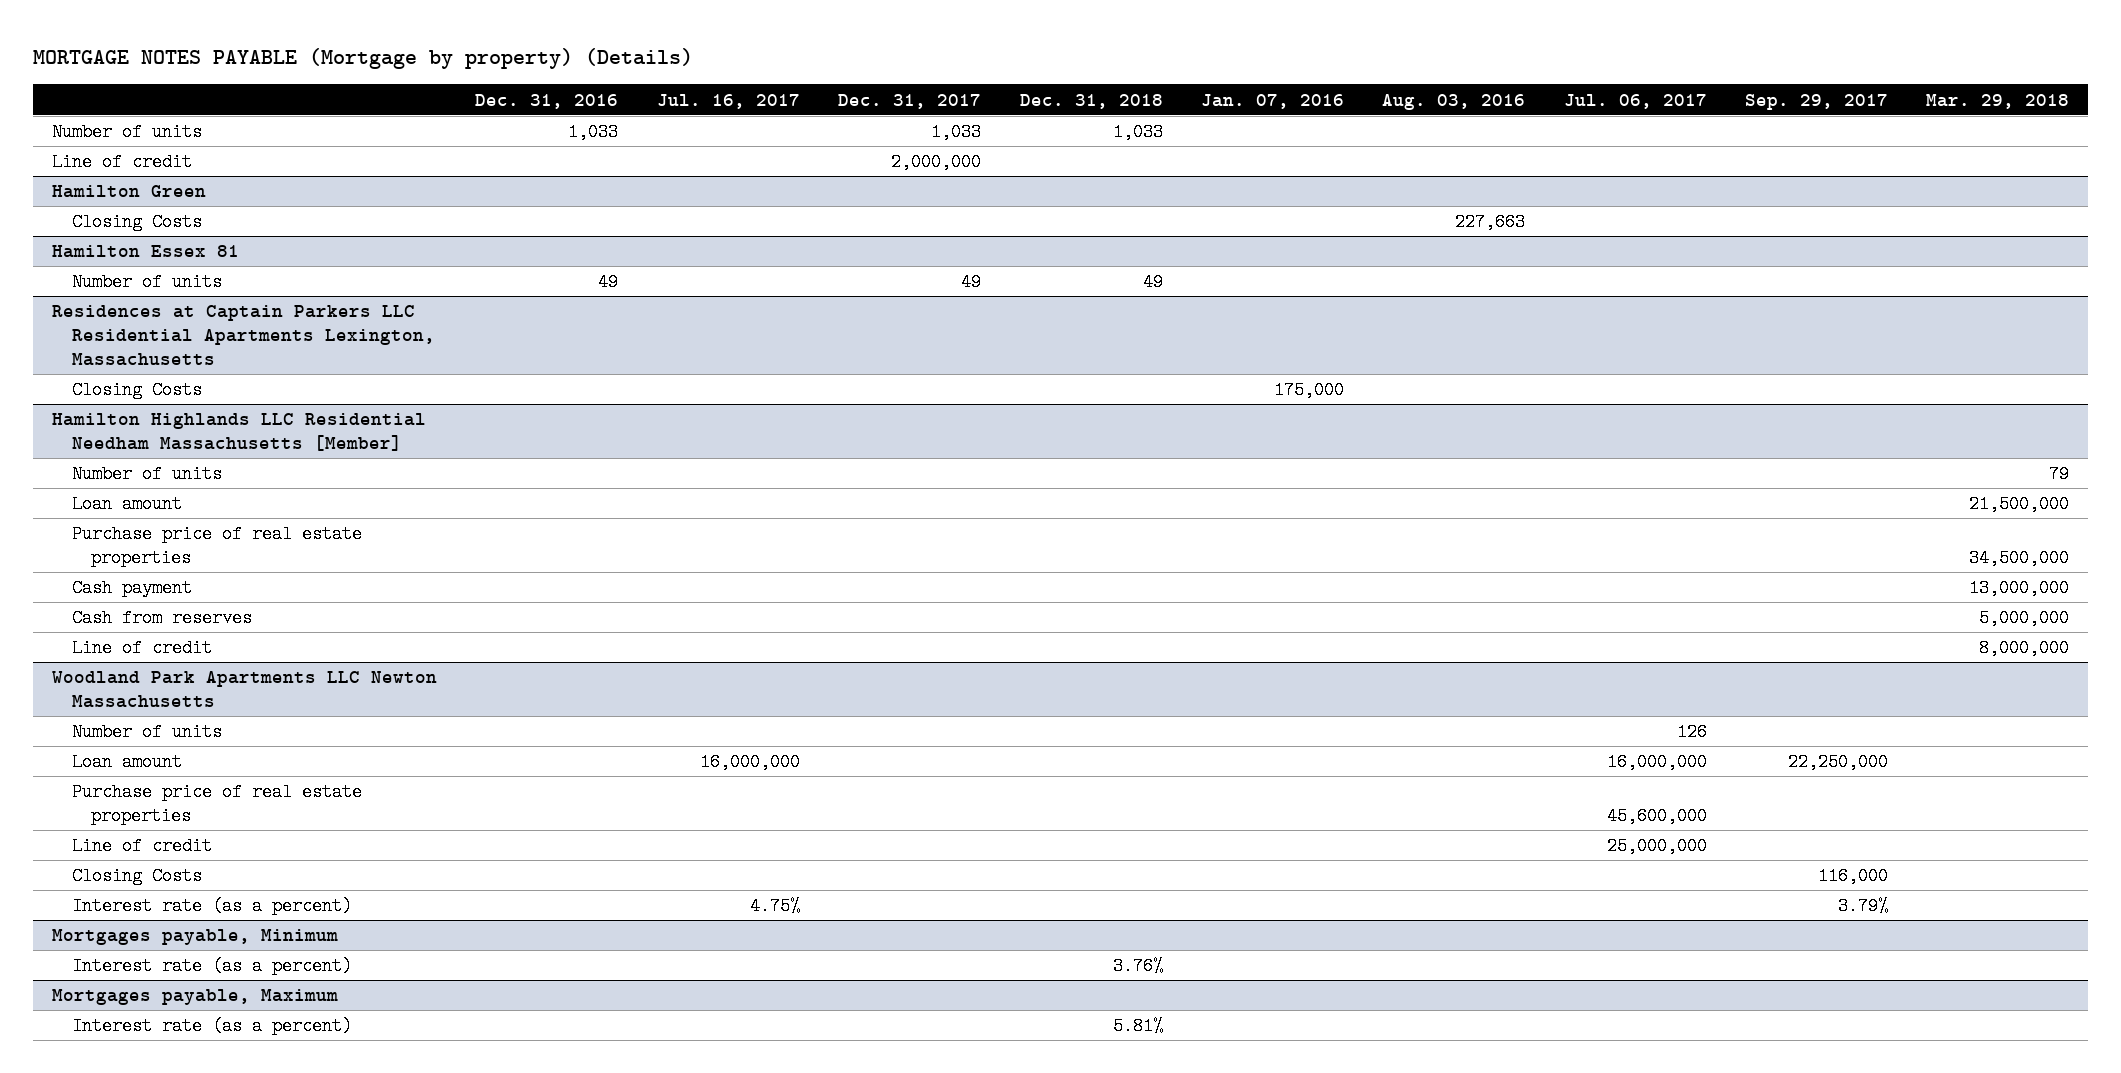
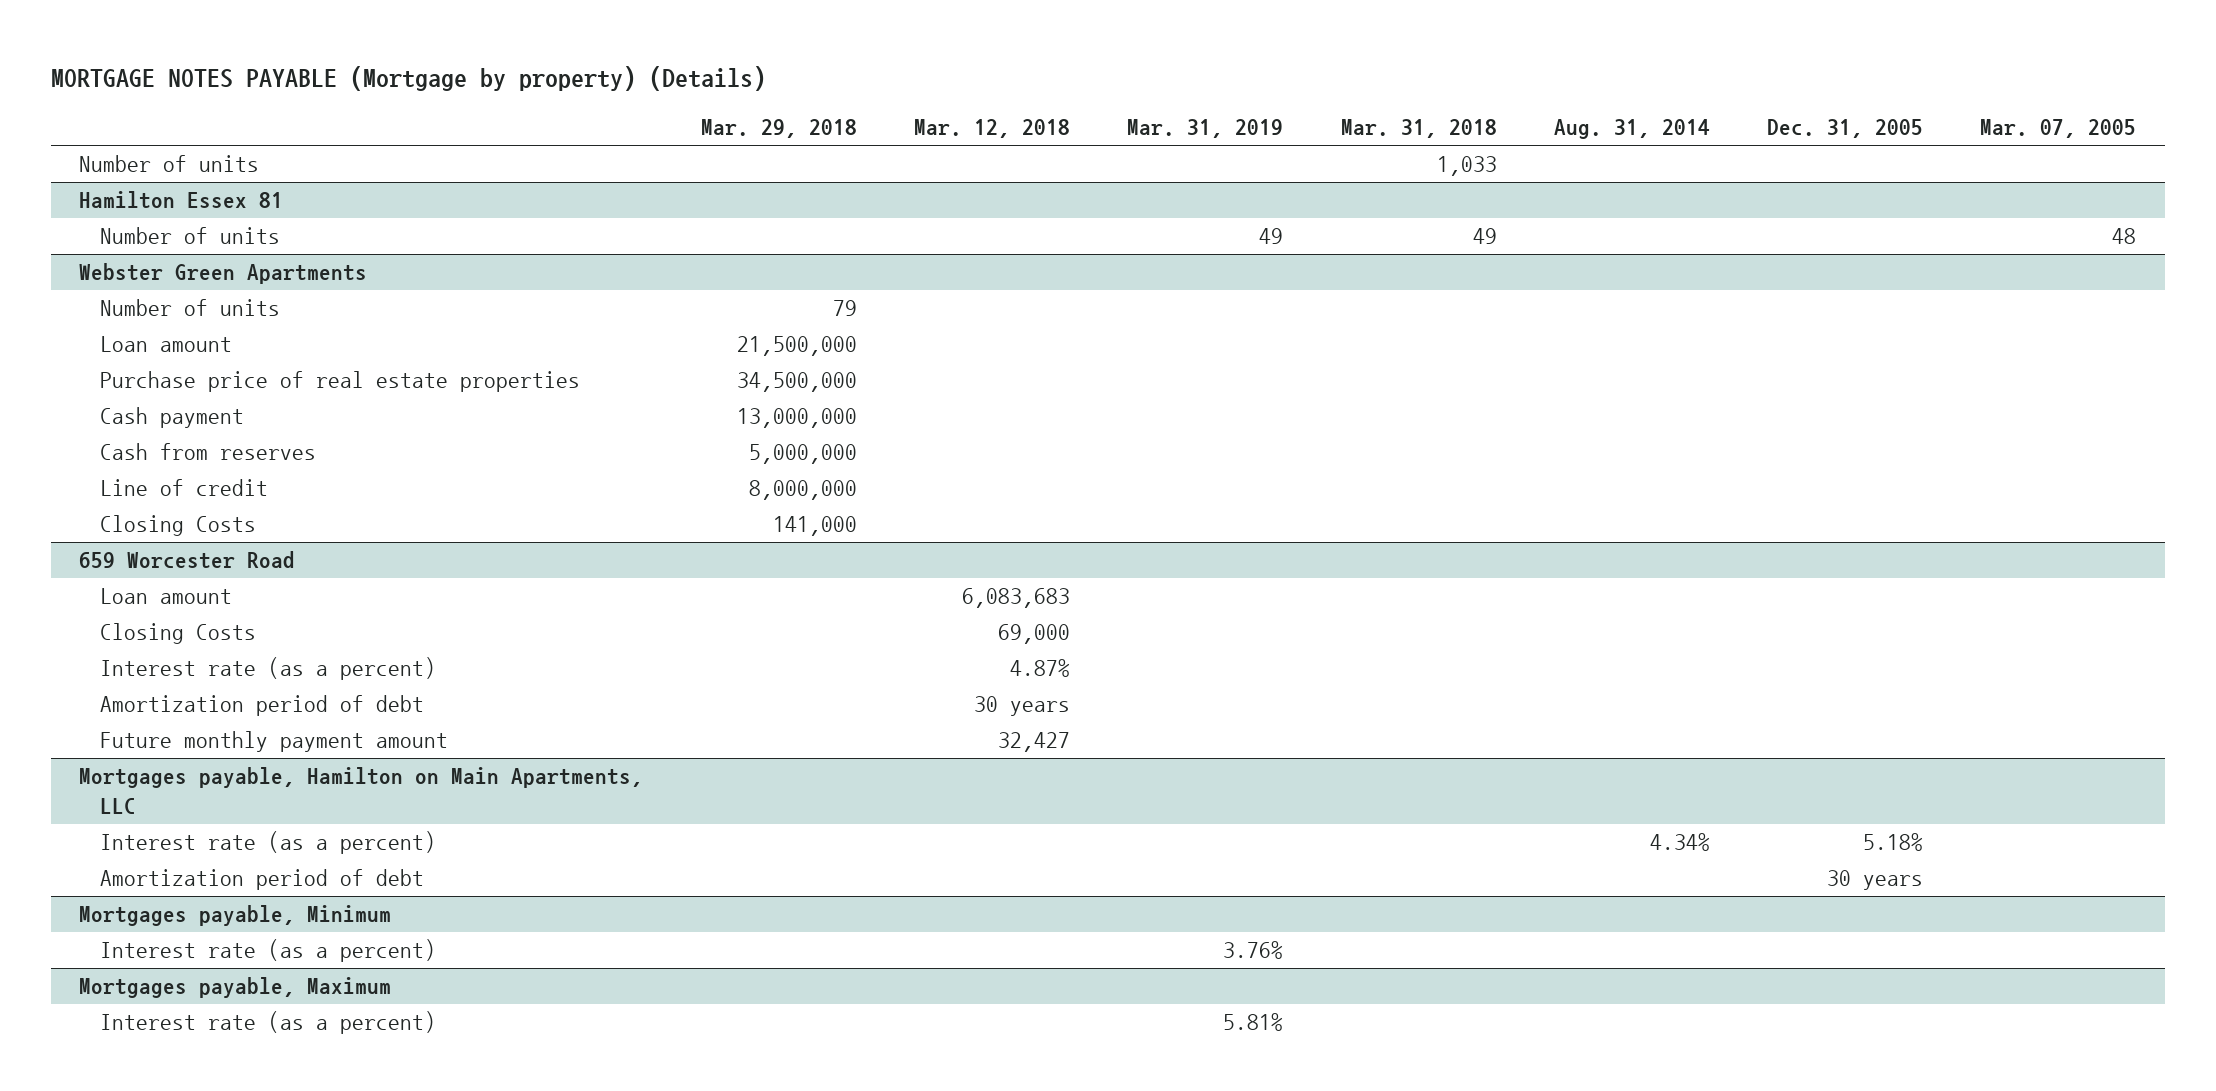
[475,93,619,109] Dec. 31, 2016 -> none
[656,93,800,109] Jul. 16, 2017 -> none
[838,93,982,109] Dec. 31, 2017 -> none
[1019,93,1163,109] Dec. 31, 2018 -> none
[1200,93,1344,109] Jan. 07, 2016 -> none
[1382,93,1526,110] Aug. 03, 2016 -> none
[1563,93,1707,109] Jul. 06, 2017 -> none
[1744,93,1888,110] Sep. 29, 2017 -> none
none -> [914,119,1071,139] Mar. 12, 2018
none -> [1127,119,1284,139] Mar. 31, 2019
none -> [1340,119,1497,139] Mar. 31, 2018
none -> [1553,119,1710,140] Aug. 31, 2014
none -> [1767,119,1924,139] Dec. 31, 2005
none -> [1980,119,2137,139] Mar. 07, 2005
[52,153,193,172] Line of credit -> none
[52,185,207,199] Hamilton Green -> none
[71,213,202,232] Closing Costs -> none
[52,305,435,366] Residences at Captain Parkers LLC Residential Apartments Lexington, Massachusetts -> none
[71,381,202,400] Closing Costs -> none
[52,413,427,452] Hamilton Highlands LLC Residential Needham Massachusetts [Member] -> [79,263,368,285] Webster Green Apartments
[52,671,438,709] Woodland Park Apartments LLC Newton Massachusetts -> none
[71,723,222,742] Number of units -> none
[71,753,182,772] Loan amount -> none
[71,783,362,826] Purchase price of real estate properties -> none
[71,837,212,856] Line of credit -> none
[71,867,202,886] Closing Costs -> none
[71,897,352,916] Interest rate (as a percent) -> none
none -> [100,515,257,537] Closing Costs
none -> [79,551,296,570] 659 Worcester Road
none -> [100,588,233,605] Loan amount
none -> [100,623,257,645] Closing Costs
none -> [100,657,437,681] Interest rate (as a percent)
none -> [100,695,425,717] Amortization period of debt
none -> [100,731,449,753] Future monthly payment amount
none -> [79,767,644,814] Mortgages payable, Hamilton on Main Apartments, LLC
none -> [100,831,437,855] Interest rate (as a percent)
none -> [100,869,425,891] Amortization period of debt

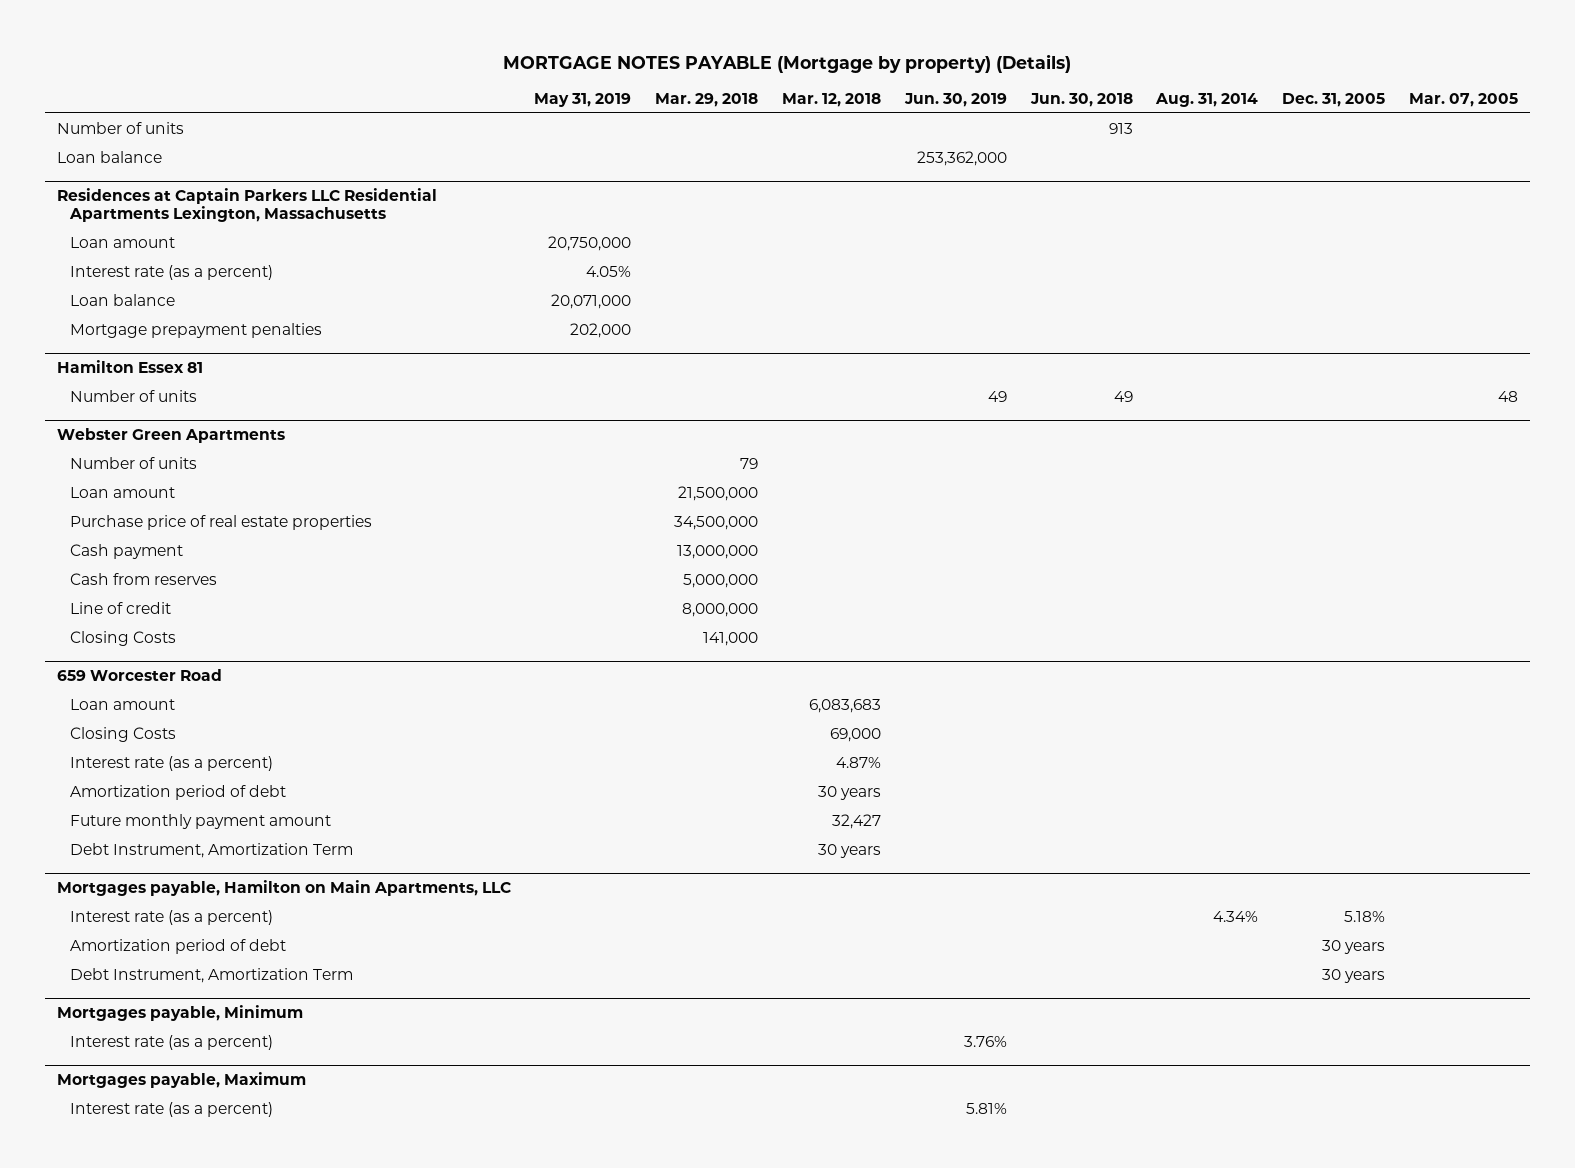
[1127,119,1284,139] Mar. 31, 2019 -> none
[1340,119,1497,139] Mar. 31, 2018 -> none
none -> [534,92,632,107] May 31, 2019
none -> [903,92,1007,107] Jun. 30, 2019
none -> [1029,92,1133,107] Jun. 30, 2018
none -> [56,150,162,163] Loan balance
none -> [56,187,437,223] Residences at Captain Parkers LLC Residential Apartments Lexington, Massachusetts
none -> [70,236,176,248] Loan amount
none -> [70,264,274,280] Interest rate (as a percent)
none -> [70,293,176,306] Loan balance
none -> [70,322,323,338] Mortgage prepayment penalties
none -> [70,842,354,858] Debt Instrument, Amortization Term
none -> [70,967,354,983] Debt Instrument, Amortization Term

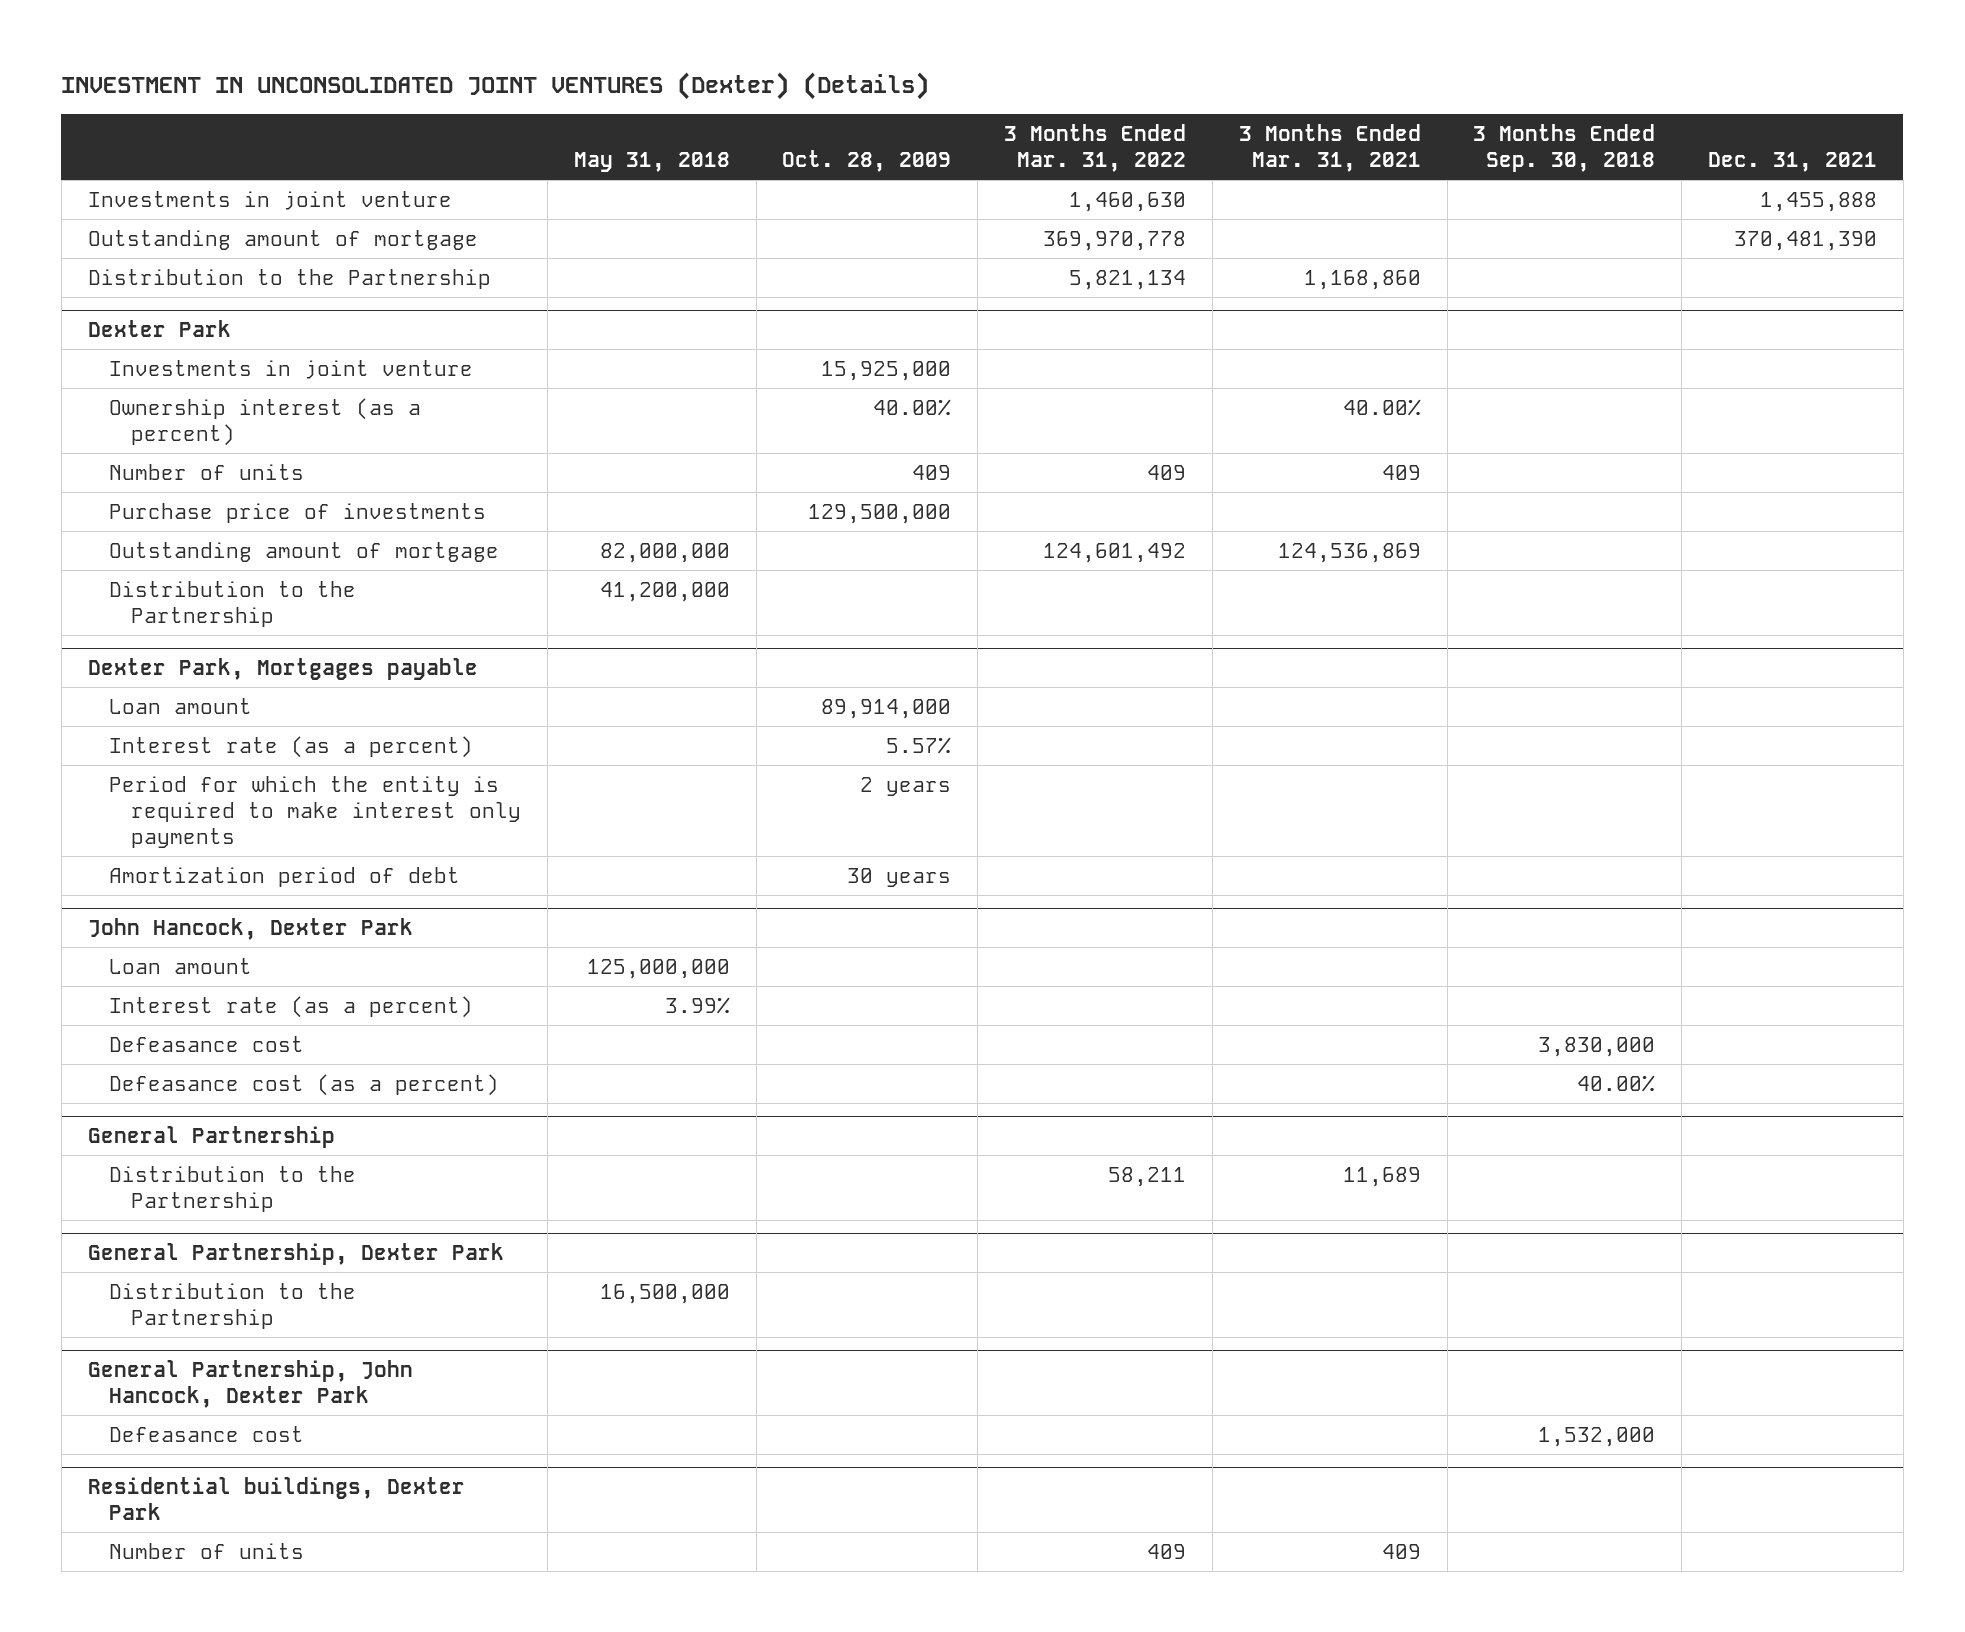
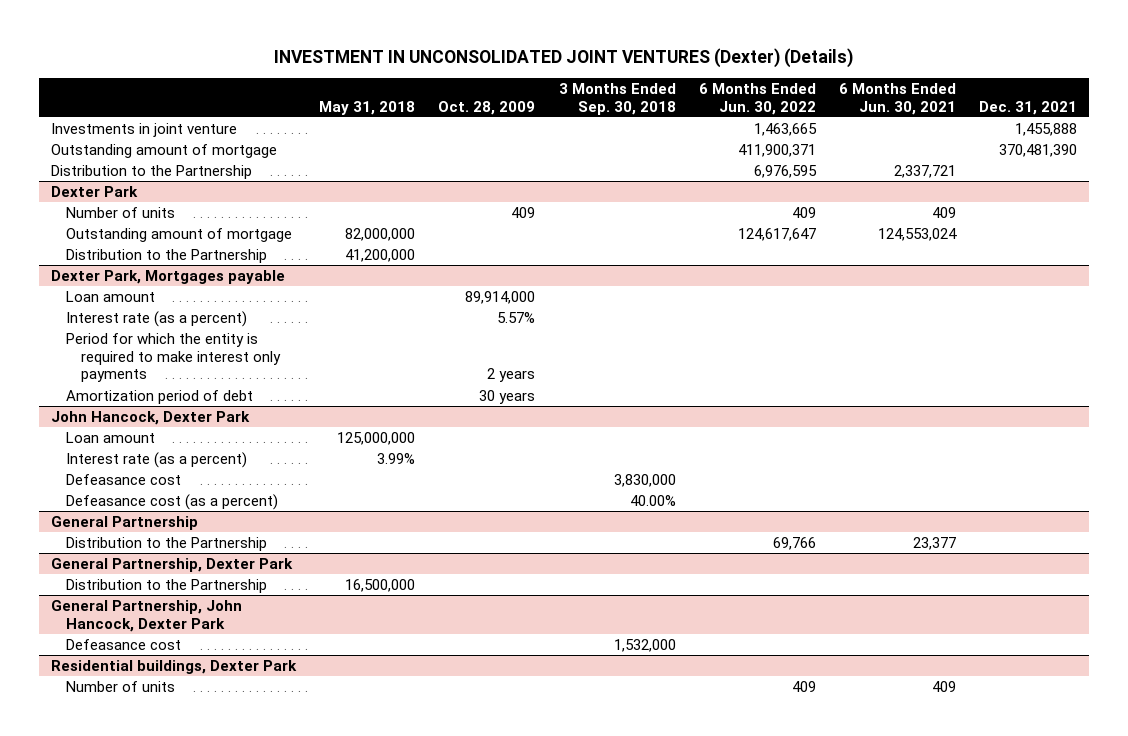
[1004,123,1187,173] 3 Months Ended Mar. 31, 2022 -> none
[1238,123,1421,173] 3 Months Ended Mar. 31, 2021 -> none
none -> [698,83,816,115] 6 Months Ended Jun. 30, 2022
none -> [839,83,957,115] 6 Months Ended Jun. 30, 2021
[109,359,474,379] Investments in joint venture -> none
[109,397,422,446] Ownership interest (as a percent) -> none
[109,502,487,523] Purchase price of investments -> none

